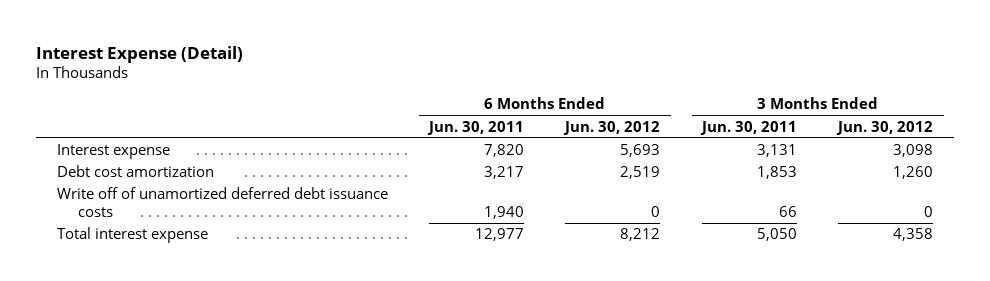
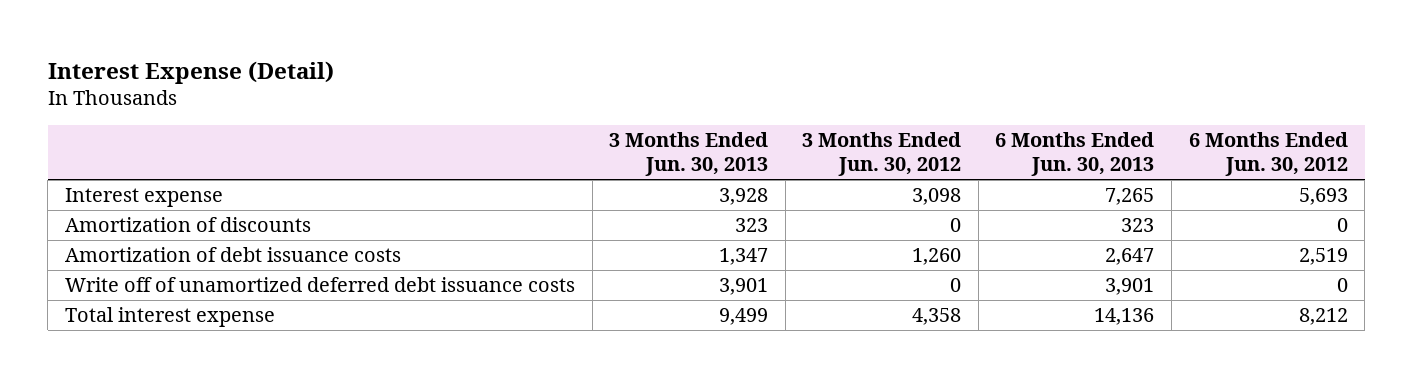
[427,120,525,135] Jun. 30, 2011 -> none
[699,120,797,135] Jun. 30, 2011 -> none
none -> [609,132,769,177] 3 Months Ended Jun. 30, 2013
none -> [995,132,1155,177] 6 Months Ended Jun. 30, 2013
none -> [64,217,311,233] Amortization of discounts
[56,165,214,178] Debt cost amortization -> [64,247,401,263] Amortization of debt issuance costs

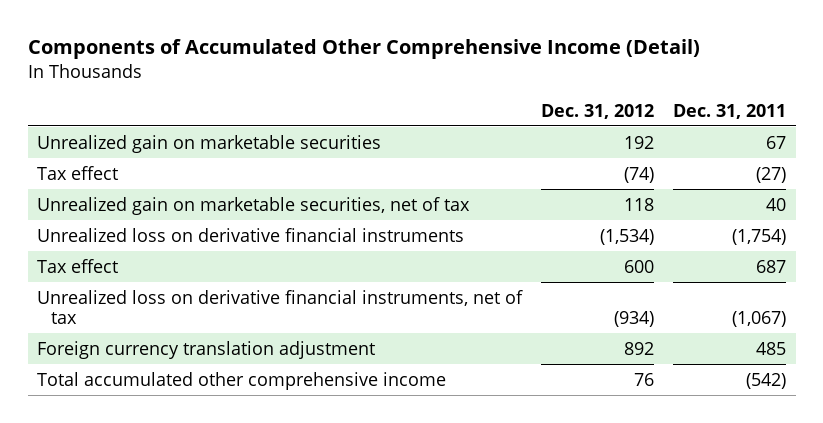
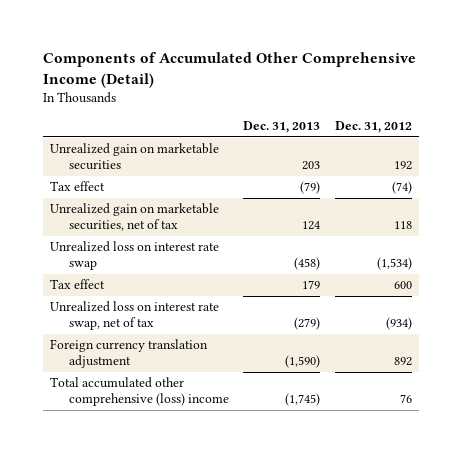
[673,103,787,119] Dec. 31, 2011 -> none
none -> [243,121,321,134] Dec. 31, 2013
[37,227,465,242] Unrealized loss on derivative financial instruments -> [50,241,220,271] Unrealized loss on interest rate swap
[37,289,524,324] Unrealized loss on derivative financial instruments, net of tax -> [50,301,220,331] Unrealized loss on interest rate swap, net of tax
[37,371,447,390] Total accumulated other comprehensive income -> [50,377,229,407] Total accumulated other comprehensive (loss) income

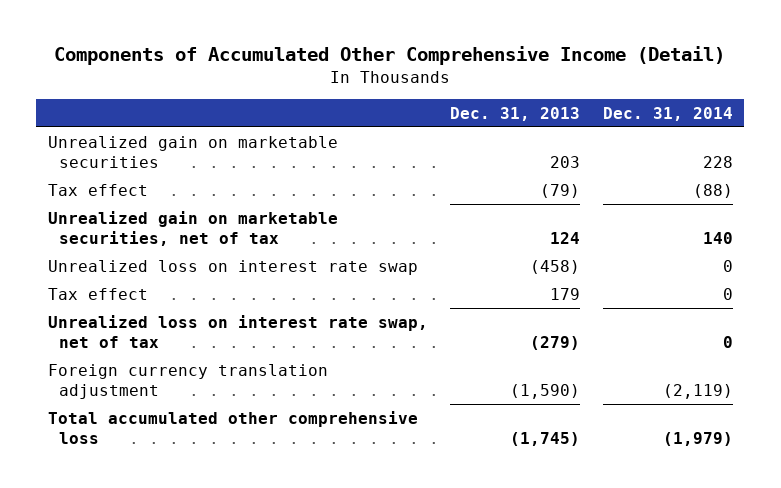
[334,121,412,134] Dec. 31, 2012 -> none
none -> [602,106,733,121] Dec. 31, 2014
[50,377,229,407] Total accumulated other comprehensive (loss) income -> [47,410,418,444] Total accumulated other comprehensive loss

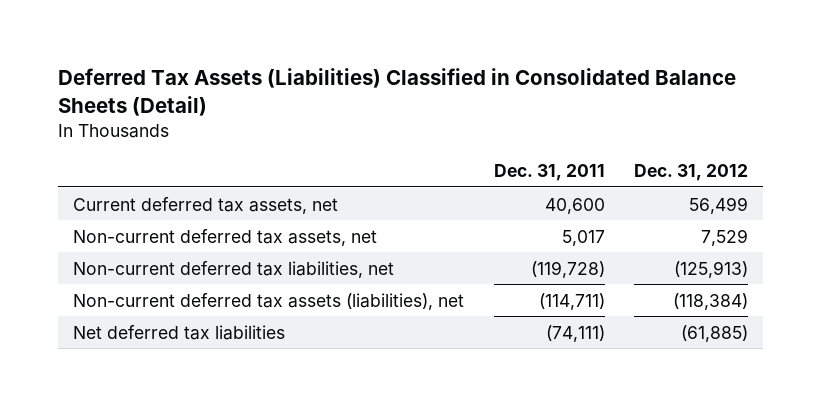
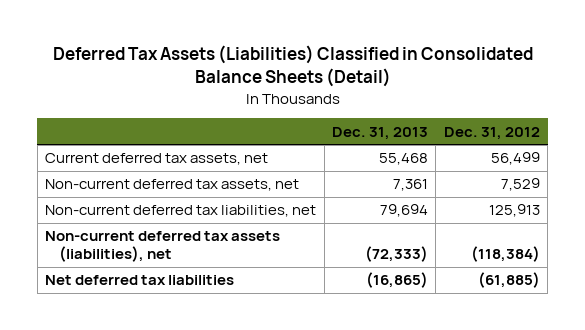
[493,164,605,182] Dec. 31, 2011 -> none
none -> [332,126,429,140] Dec. 31, 2013
[674,260,749,278] (125,913) -> [488,204,540,218] 125,913

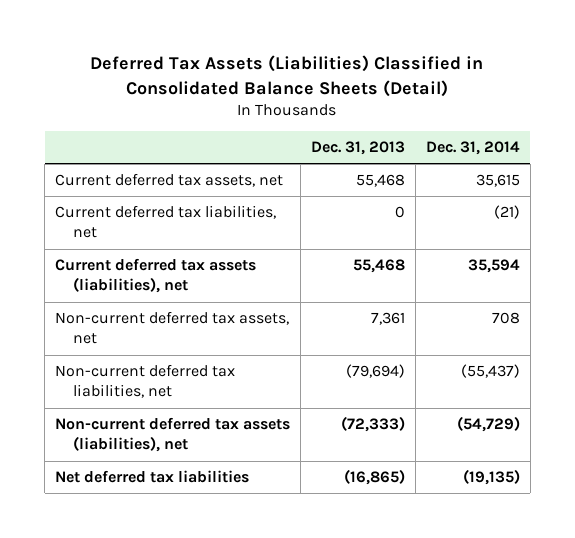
[443,126,540,140] Dec. 31, 2012 -> none
none -> [425,141,520,156] Dec. 31, 2014
none -> [55,205,277,239] Current deferred tax liabilities, net
none -> [55,258,257,294] Current deferred tax assets (liabilities), net
[380,204,429,218] 79,694 -> [345,364,405,379] (79,694)

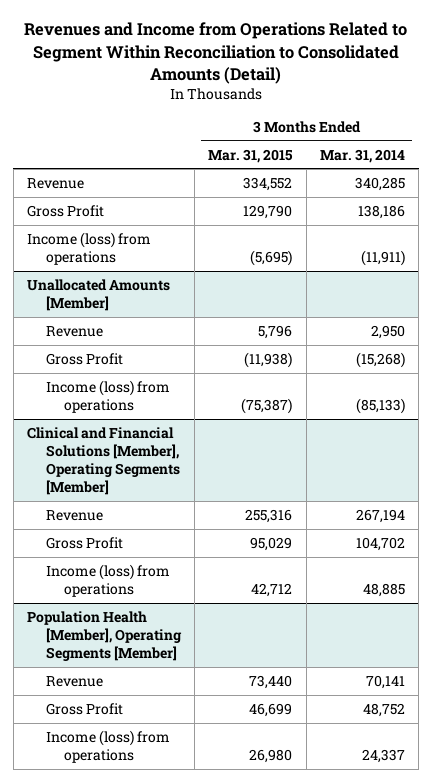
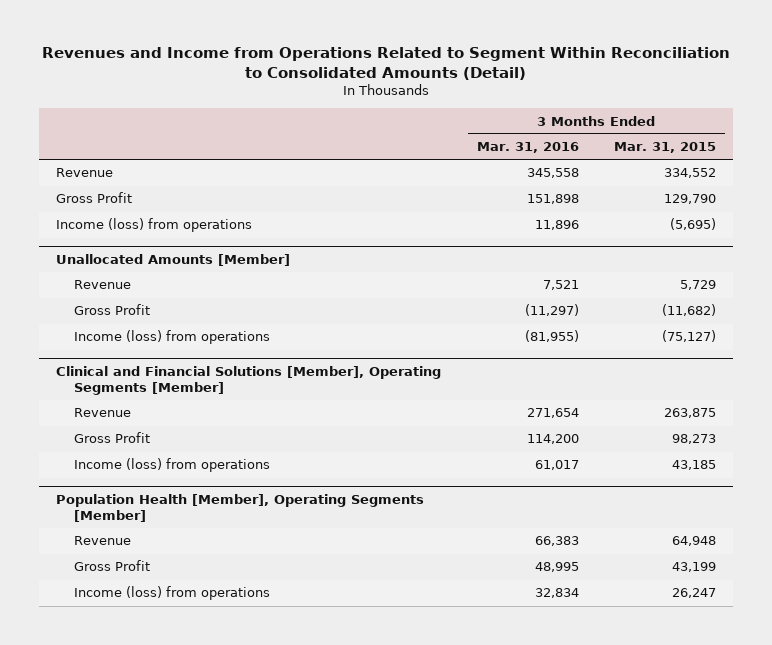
[319,148,405,163] Mar. 31, 2014 -> none
none -> [476,142,579,154] Mar. 31, 2016
[258,324,293,339] 5,796 -> [679,280,716,291] 5,729
[244,351,293,368] (11,938) -> [661,304,716,317] (11,682)
[241,397,293,414] (75,387) -> [661,330,716,343] (75,127)
[245,508,293,523] 255,316 -> [663,408,716,419] 263,875
[250,536,293,551] 95,029 -> [671,434,716,445] 98,273
[251,582,293,597] 42,712 -> [671,460,716,471] 43,185
[249,674,293,689] 73,440 -> [671,536,716,547] 64,948
[249,702,293,717] 46,699 -> [671,562,716,573] 43,199
[249,748,293,763] 26,980 -> [671,588,716,599] 26,247

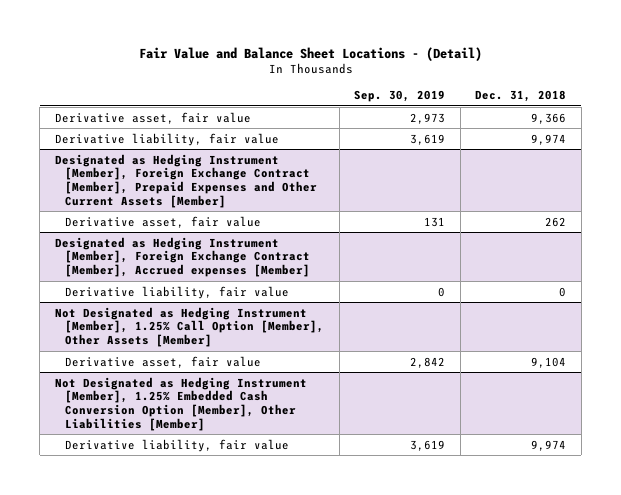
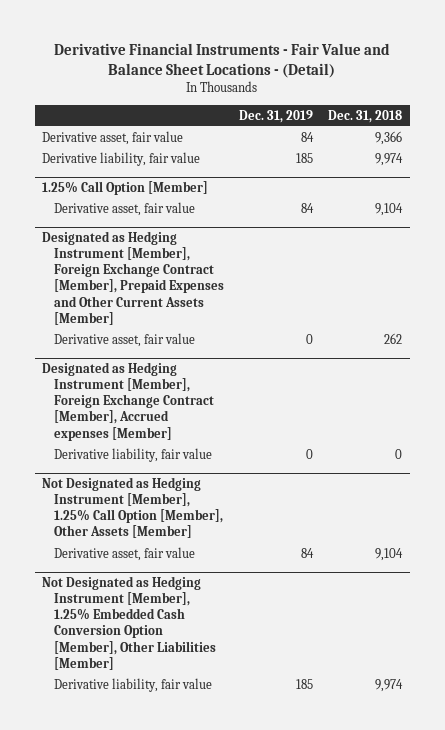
[138,46,482,61] Fair Value and Balance Sheet Locations - (Detail) -> [54,42,391,78] Derivative Financial Instruments - Fair Value and Balance Sheet Locations - (Detail)
[354,90,446,103] Sep. 30, 2019 -> none
none -> [239,109,314,123] Dec. 31, 2019
none -> [42,181,209,196] 1.25% Call Option [Member]
none -> [54,202,196,217] Derivative asset, fair value

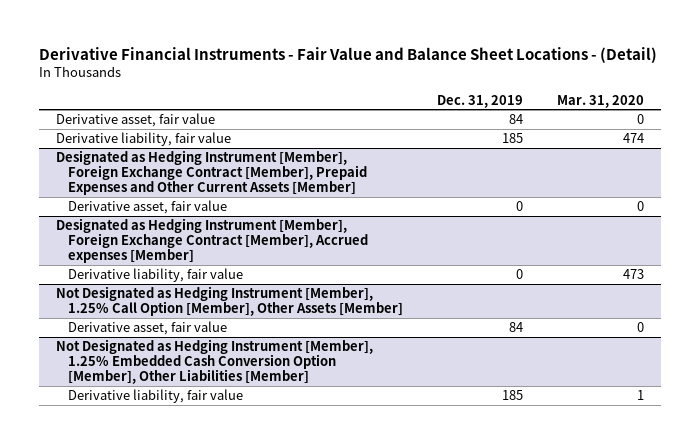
[328,109,403,123] Dec. 31, 2018 -> none
none -> [556,94,644,108] Mar. 31, 2020
[42,181,209,196] 1.25% Call Option [Member] -> none
[54,202,196,217] Derivative asset, fair value -> none

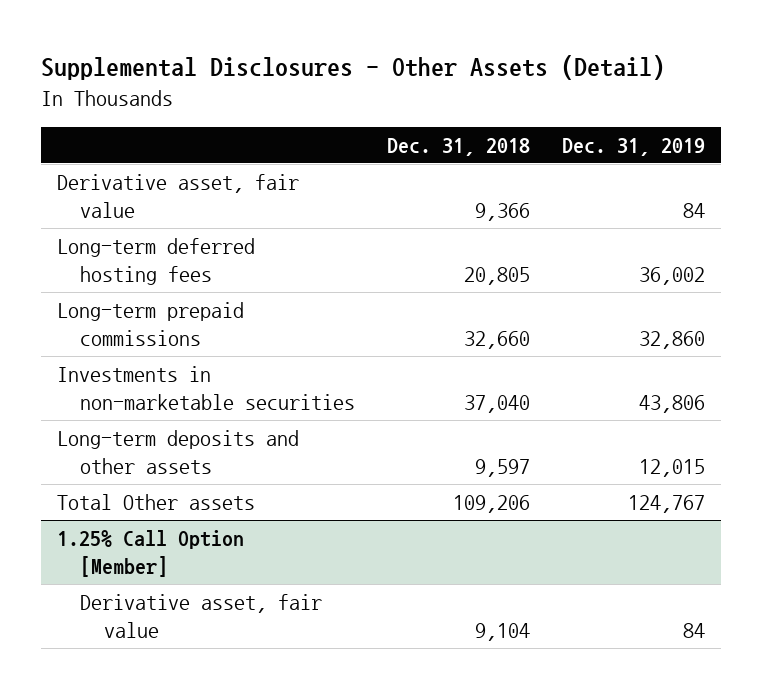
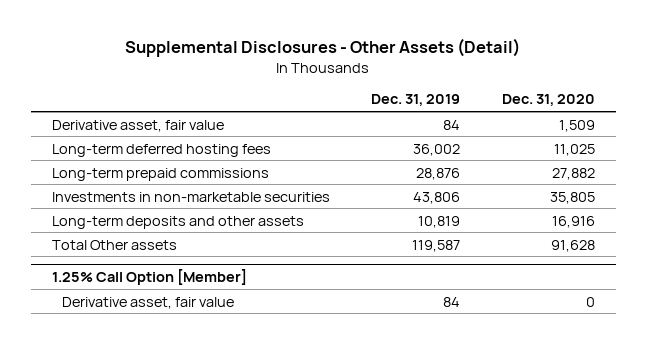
[387,138,531,157] Dec. 31, 2018 -> none
none -> [502,94,596,107] Dec. 31, 2020
[639,331,706,350] 32,860 -> [416,167,461,180] 28,876
[639,459,706,478] 12,015 -> [418,215,461,228] 10,819
[628,494,706,513] 124,767 -> [412,239,461,252] 119,587

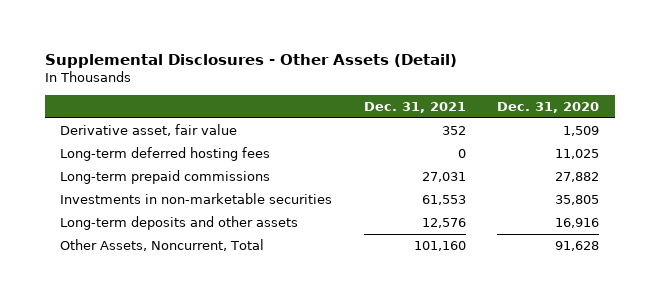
[371,94,461,107] Dec. 31, 2019 -> none
none -> [363,101,466,113] Dec. 31, 2021
[51,268,247,285] 1.25% Call Option [Member] -> none
[62,296,235,309] Derivative asset, fair value -> none
[51,239,177,250] Total Other assets -> [60,239,265,252] Other Assets, Noncurrent, Total

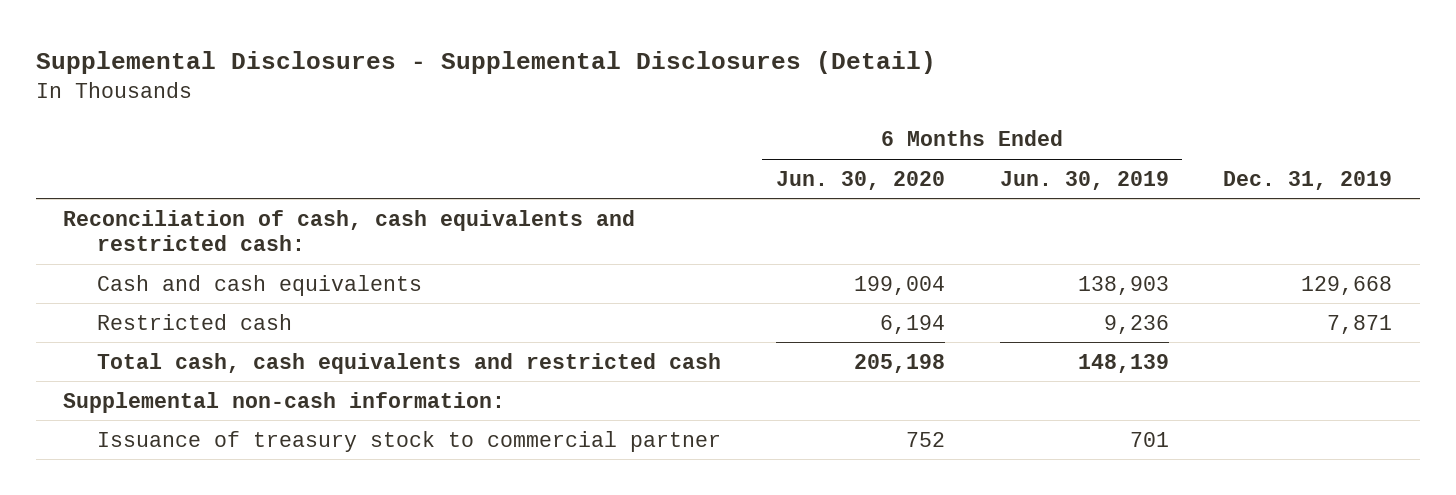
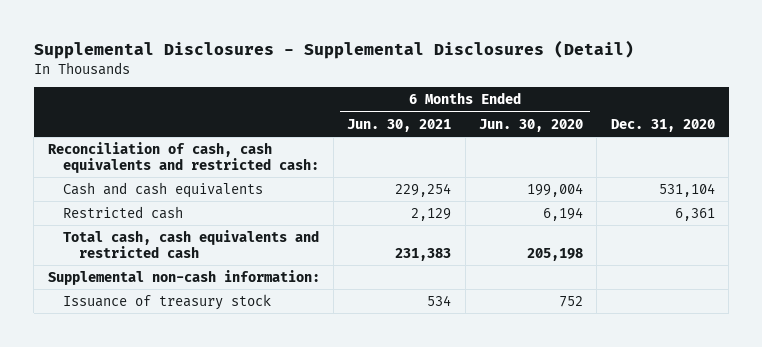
[999,170,1169,190] Jun. 30, 2019 -> none
[1223,170,1393,190] Dec. 31, 2019 -> none
none -> [347,118,452,132] Jun. 30, 2021
none -> [610,118,715,132] Dec. 31, 2020
[97,430,722,452] Issuance of treasury stock to commercial partner -> [63,293,272,310] Issuance of treasury stock

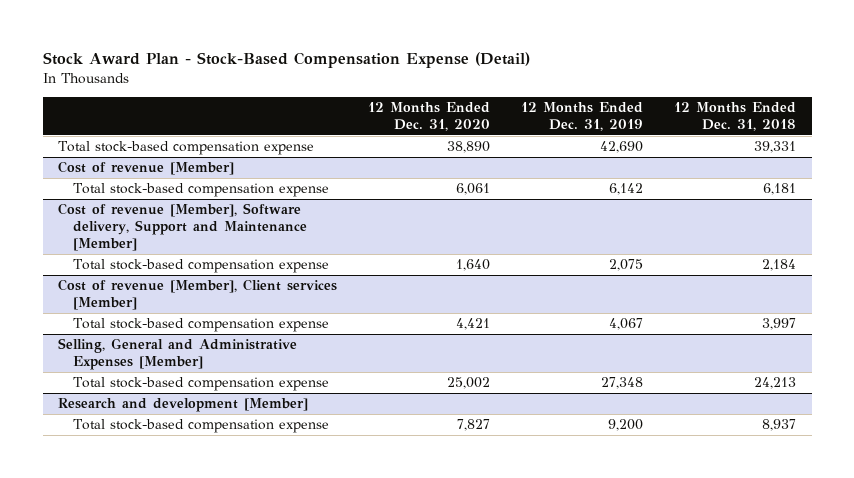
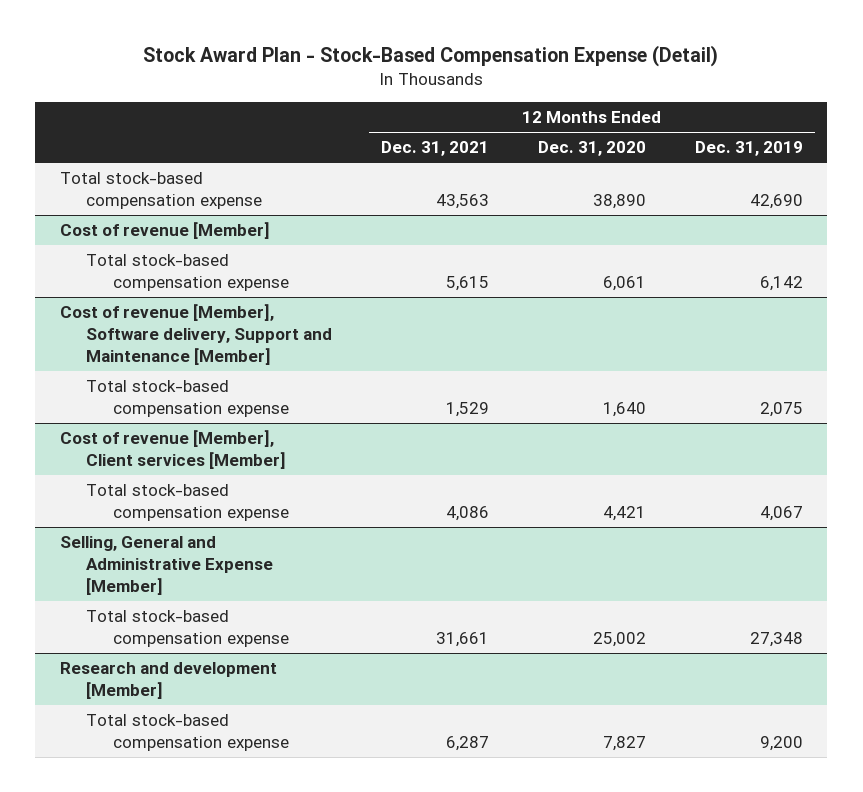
[674,102,797,132] 12 Months Ended Dec. 31, 2018 -> none
none -> [381,141,490,157] Dec. 31, 2021
[58,338,298,371] Selling, General and Administrative Expenses [Member] -> [59,536,274,595] Selling, General and Administrative Expense [Member]

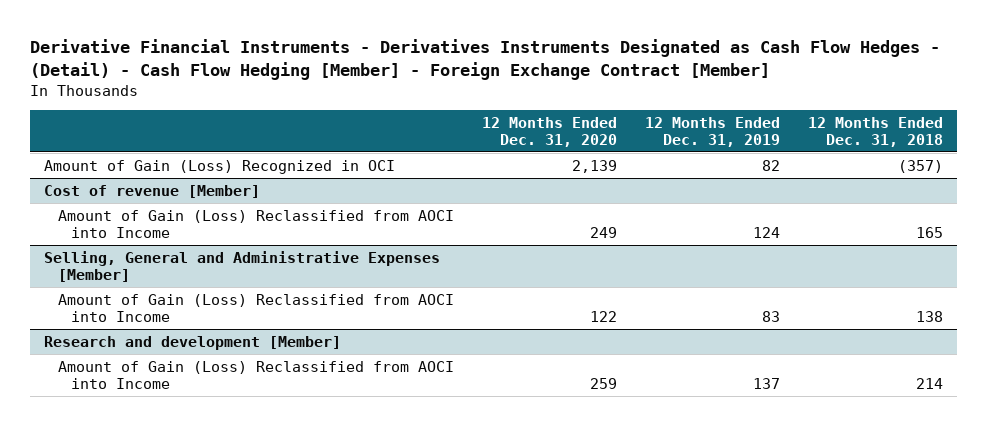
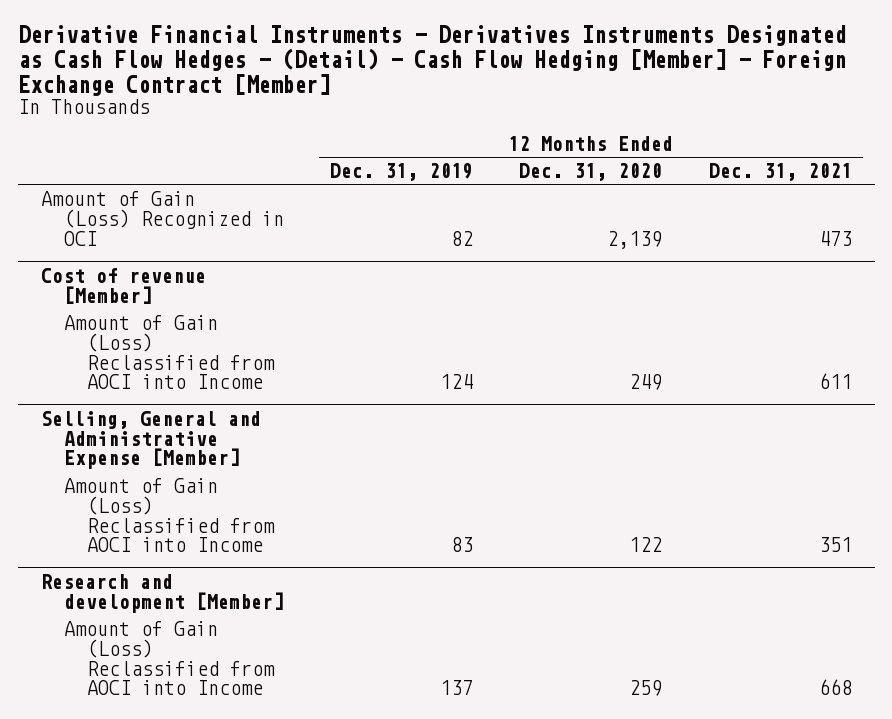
[807,116,943,147] 12 Months Ended Dec. 31, 2018 -> none
none -> [708,163,852,182] Dec. 31, 2021
[44,250,441,282] Selling, General and Administrative Expenses [Member] -> [40,410,261,470] Selling, General and Administrative Expense [Member]

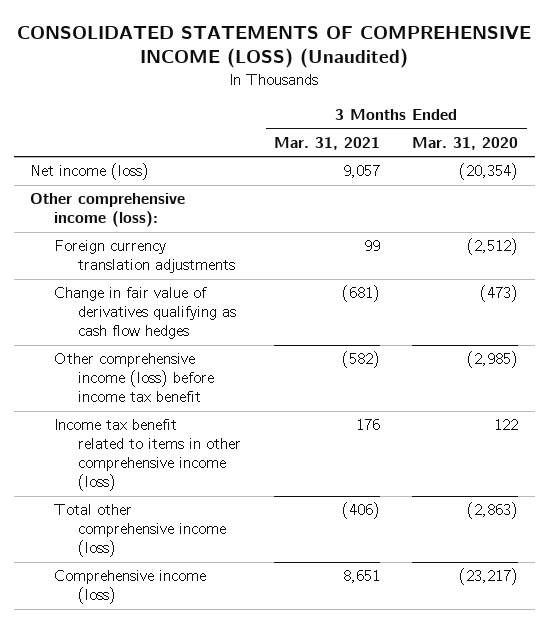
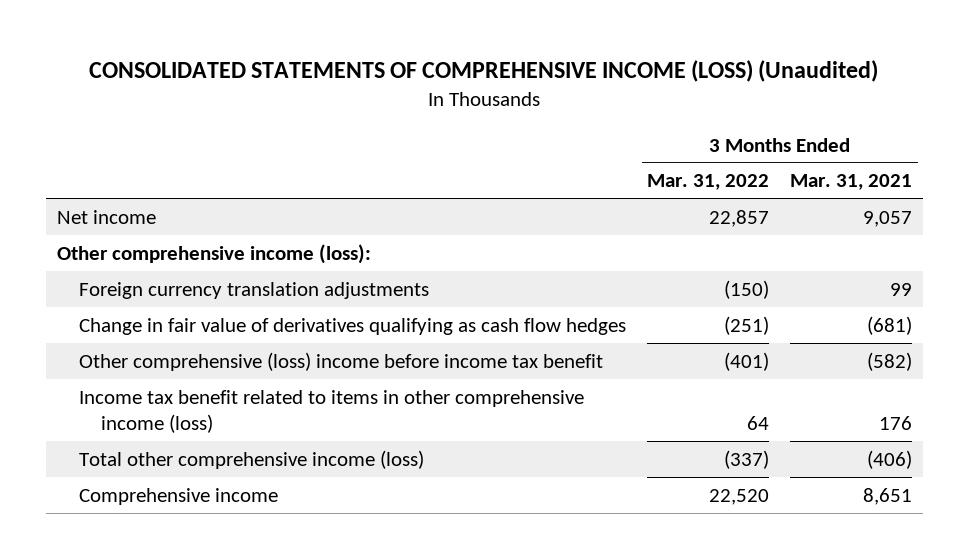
[412,136,519,150] Mar. 31, 2020 -> none
none -> [647,174,770,191] Mar. 31, 2022
[30,163,150,181] Net income (loss) -> [56,209,156,224] Net income
[54,353,215,403] Other comprehensive income (loss) before income tax benefit -> [78,351,603,371] Other comprehensive (loss) income before income tax benefit
[54,570,207,605] Comprehensive income (loss) -> [78,487,278,505] Comprehensive income

